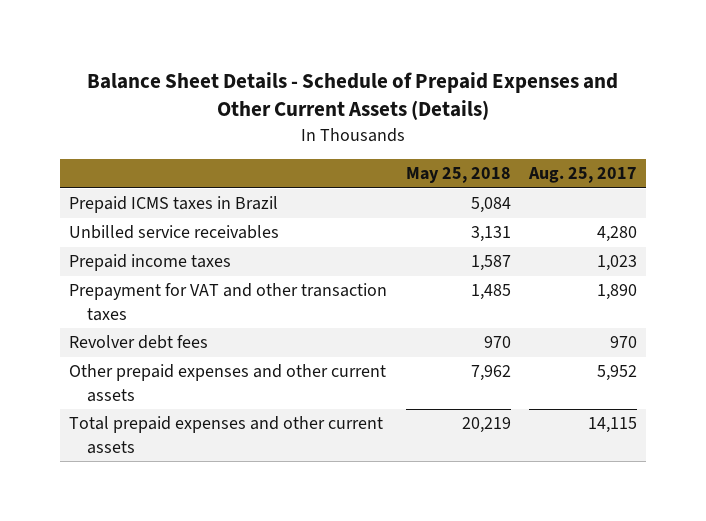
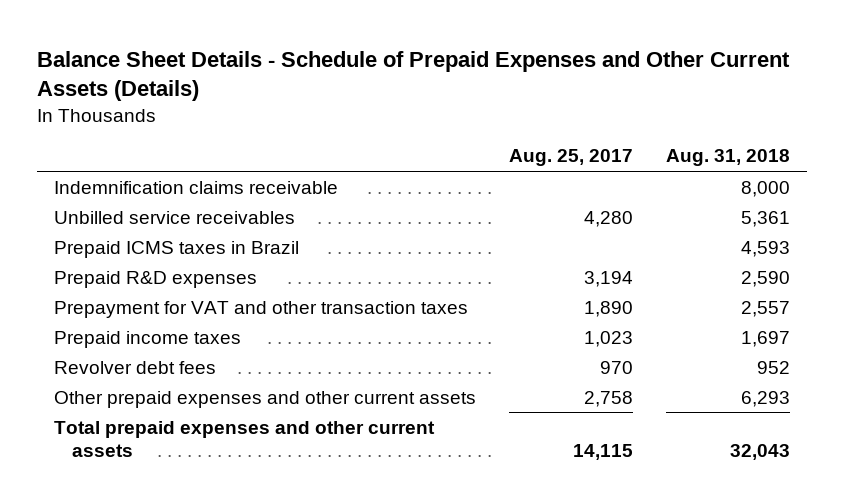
[405,167,511,184] May 25, 2018 -> none
none -> [666,149,791,167] Aug. 31, 2018
none -> [53,180,338,194] Indemnification claims receivable
[69,196,279,214] Prepaid ICMS taxes in Brazil -> [53,240,299,258] Prepaid ICMS taxes in Brazil
none -> [53,270,257,288] Prepaid R&D expenses
[69,254,232,272] Prepaid income taxes -> [53,330,241,348] Prepaid income taxes
[597,365,638,382] 5,952 -> [583,390,633,407] 2,758

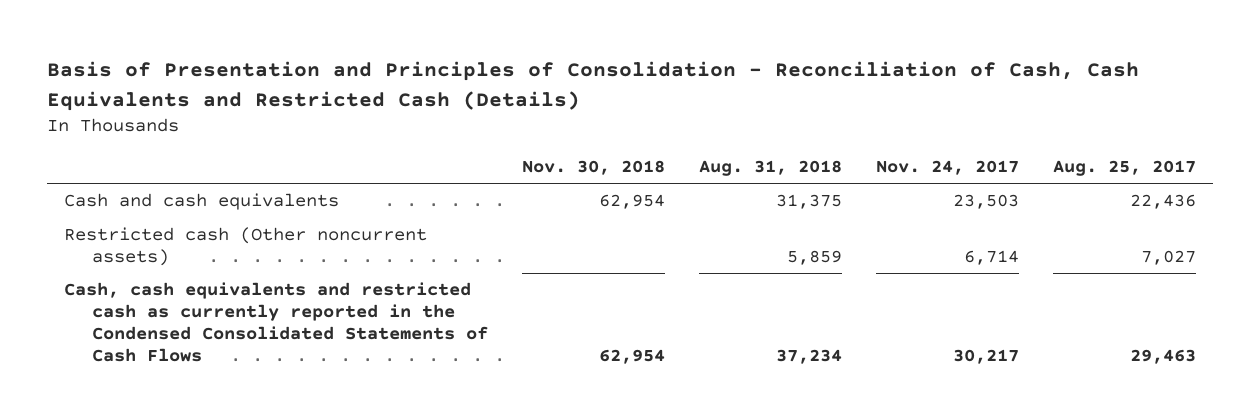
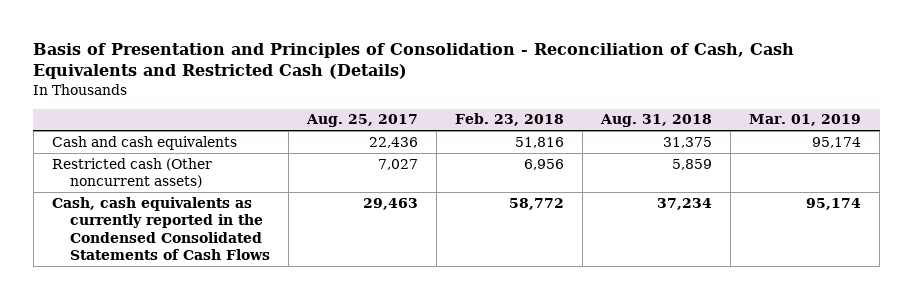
[521,160,665,176] Nov. 30, 2018 -> none
[875,160,1019,176] Nov. 24, 2017 -> none
none -> [454,113,564,127] Feb. 23, 2018
none -> [749,114,862,127] Mar. 01, 2019
[64,282,488,362] Cash, cash equivalents and restricted cash as currently reported in the Condensed Consolidated Statements of Cash Flows -> [51,196,270,261] Cash, cash equivalents as currently reported in the Condensed Consolidated Statements of Cash Flows

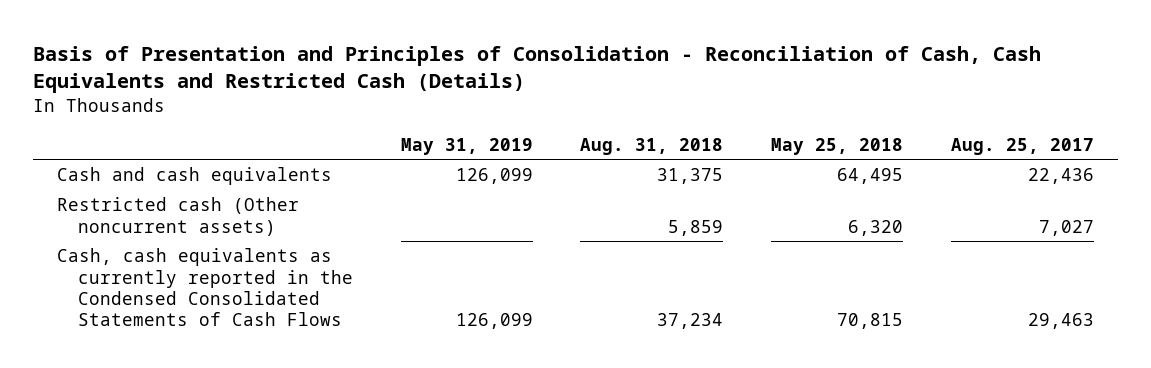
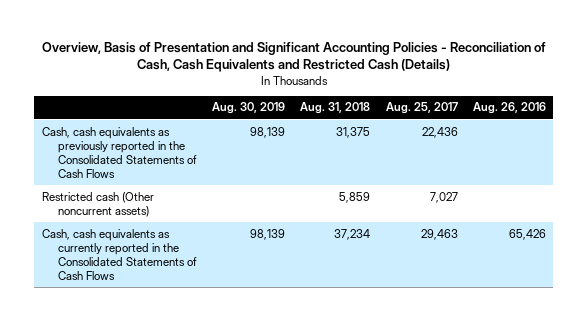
[33,45,1042,93] Basis of Presentation and Principles of Consolidation - Reconciliation of Cash, Cash Equivalents and Restricted Cash (Details) -> [41,41,546,73] Overview, Basis of Presentation and Significant Accounting Policies - Reconciliation of Cash, Cash Equivalents and Restricted Cash (Details)
[400,137,533,155] May 31, 2019 -> none
[771,137,904,155] May 25, 2018 -> none
none -> [211,102,285,115] Aug. 30, 2019
none -> [472,102,546,115] Aug. 26, 2016
[57,167,333,186] Cash and cash equivalents -> [42,126,197,179] Cash, cash equivalents as previously reported in the Consolidated Statements of Cash Flows
[57,248,354,326] Cash, cash equivalents as currently reported in the Condensed Consolidated Statements of Cash Flows -> [42,228,197,281] Cash, cash equivalents as currently reported in the Consolidated Statements of Cash Flows

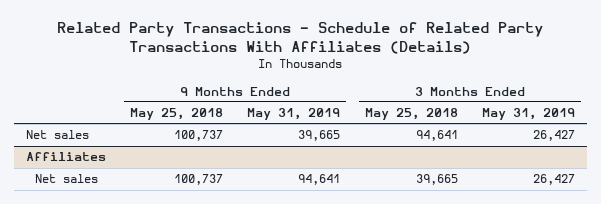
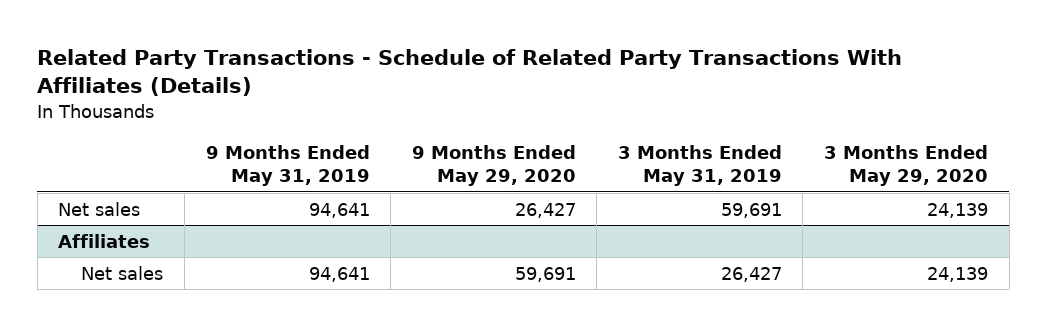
[130,108,224,121] May 25, 2018 -> none
[364,108,458,121] May 25, 2018 -> none
none -> [411,144,576,187] 9 Months Ended May 29, 2020
none -> [824,144,989,187] 3 Months Ended May 29, 2020
[298,130,341,142] 39,665 -> [308,202,370,218] 94,641
[532,130,575,142] 26,427 -> [720,202,782,218] 59,691

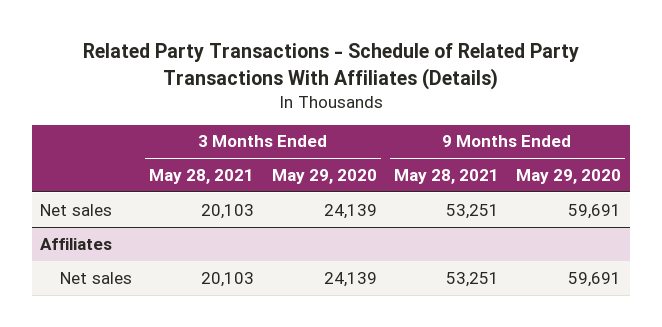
[205,144,370,187] 9 Months Ended May 31, 2019 -> none
[617,144,782,187] 3 Months Ended May 31, 2019 -> none
none -> [149,169,255,185] May 28, 2021
none -> [393,169,499,185] May 28, 2021
[514,202,576,218] 26,427 -> [568,203,622,219] 59,691

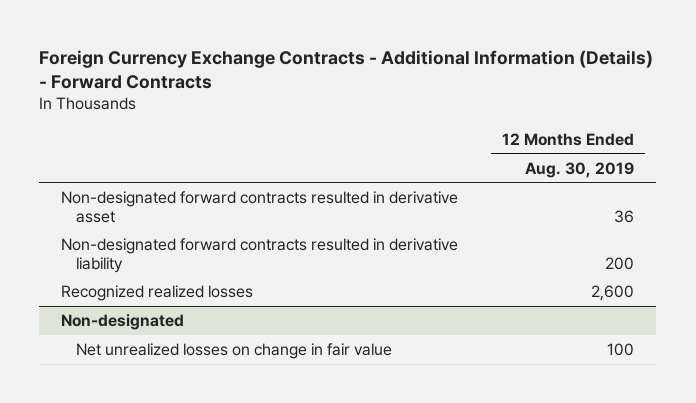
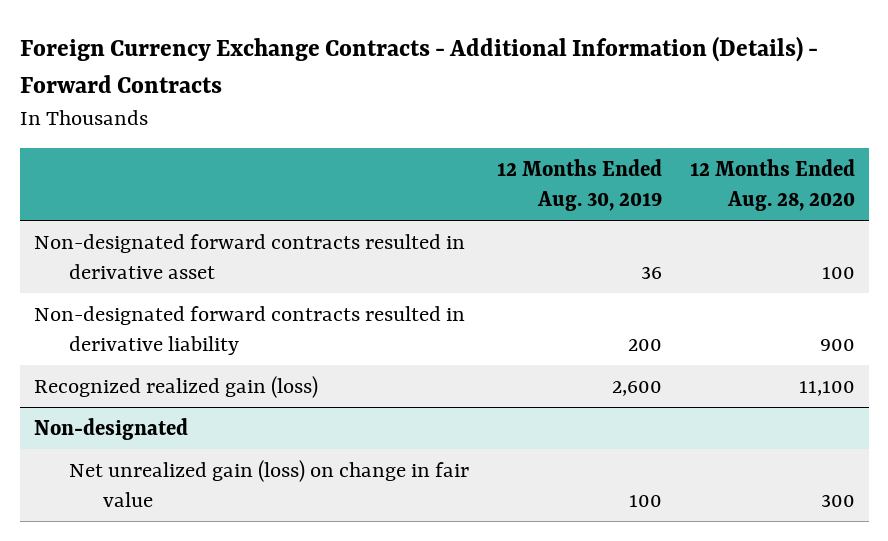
none -> [689,159,855,212] 12 Months Ended Aug. 28, 2020
[61,284,254,301] Recognized realized losses -> [33,375,318,398] Recognized realized gain (loss)
[76,342,393,359] Net unrealized losses on change in fair value -> [68,459,469,507] Net unrealized gain (loss) on change in fair value

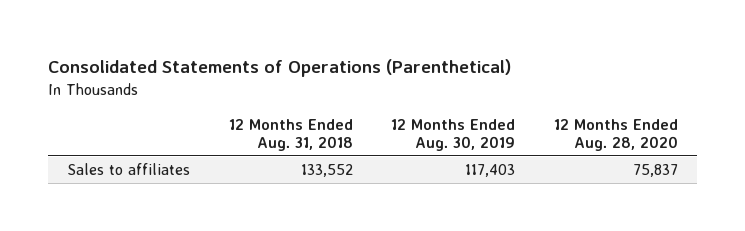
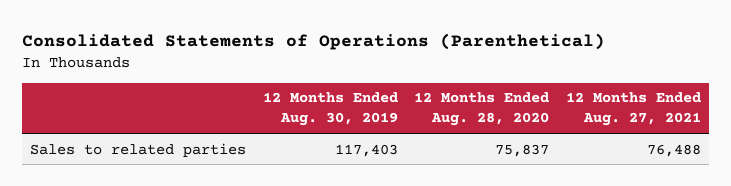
[228,118,353,152] 12 Months Ended Aug. 31, 2018 -> none
none -> [566,92,702,127] 12 Months Ended Aug. 27, 2021
[67,163,191,176] Sales to affiliates -> [29,142,246,157] Sales to related parties

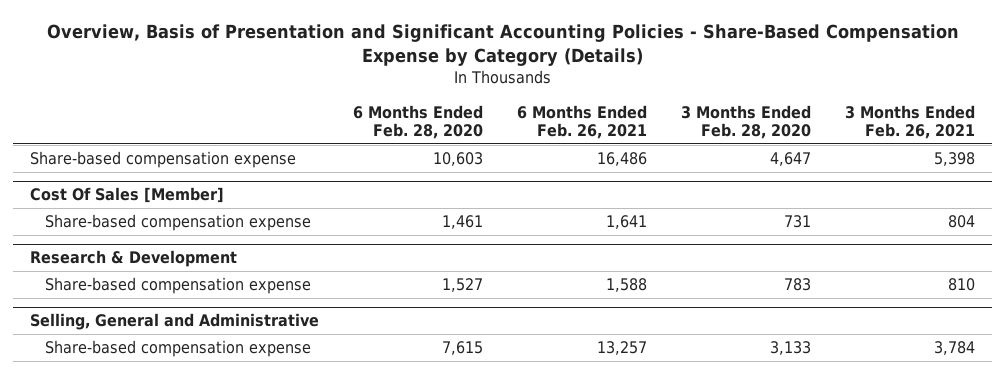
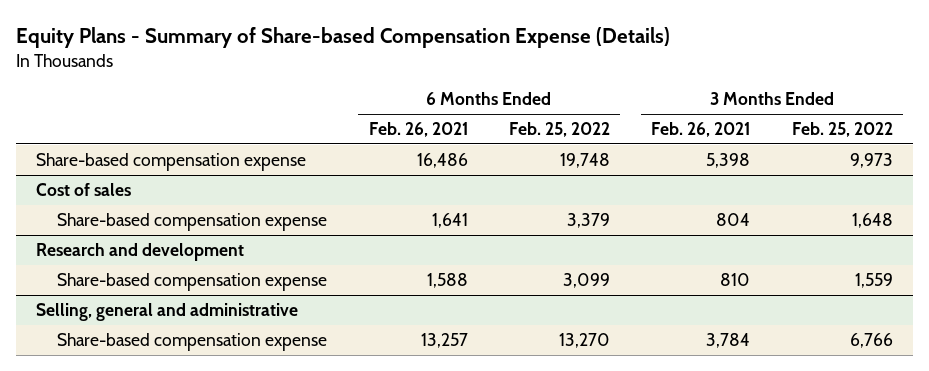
[46,23,959,67] Overview, Basis of Presentation and Significant Accounting Policies - Share-Based Compensation Expense by Category (Details) -> [15,26,670,48] Equity Plans - Summary of Share-based Compensation Expense (Details)
[353,104,484,140] 6 Months Ended Feb. 28, 2020 -> none
[680,104,811,140] 3 Months Ended Feb. 28, 2020 -> none
none -> [508,122,610,138] Feb. 25, 2022
none -> [791,122,893,138] Feb. 25, 2022
[30,187,225,204] Cost Of Sales [Member] -> [36,183,132,197] Cost of sales
[30,250,238,268] Research & Development -> [36,243,245,262] Research and development
[30,313,320,331] Selling, General and Administrative -> [36,303,299,322] Selling, general and administrative

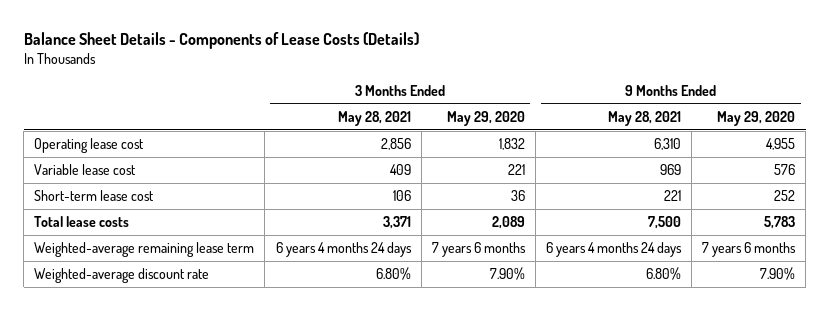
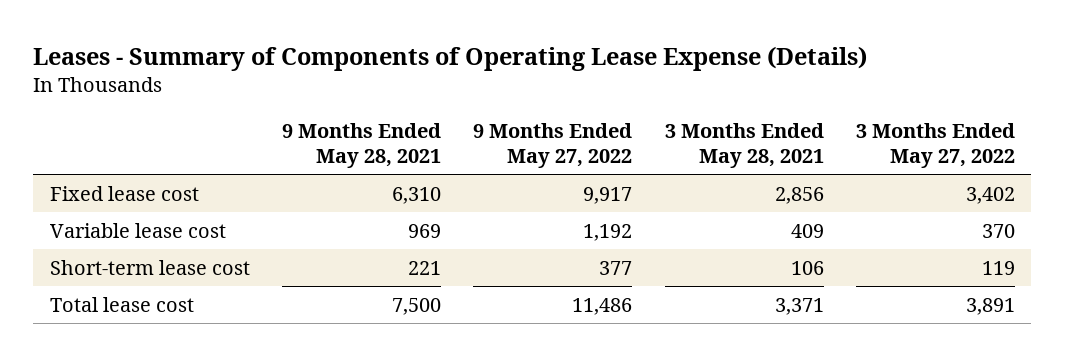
[23,32,419,50] Balance Sheet Details - Components of Lease Costs (Details) -> [33,45,868,71] Leases - Summary of Components of Operating Lease Expense (Details)
[446,110,525,126] May 29, 2020 -> none
[717,110,796,126] May 29, 2020 -> none
none -> [473,123,633,169] 9 Months Ended May 27, 2022
none -> [856,123,1016,169] 3 Months Ended May 27, 2022
[34,137,145,153] Operating lease cost -> [49,185,199,201] Fixed lease cost
[34,241,255,257] Weighted-average remaining lease term -> none
[34,267,210,283] Weighted-average discount rate -> none
[34,215,130,227] Total lease costs -> [49,296,194,312] Total lease cost

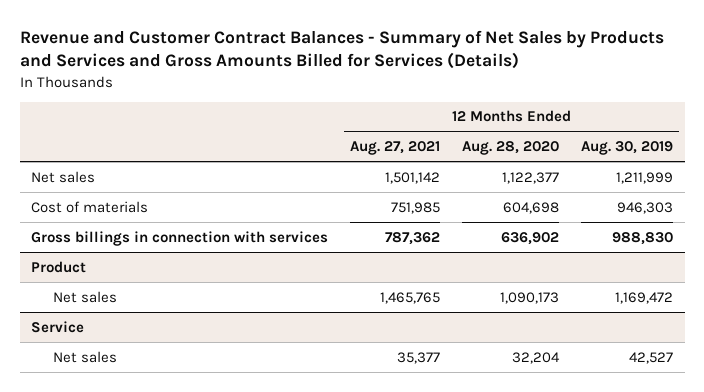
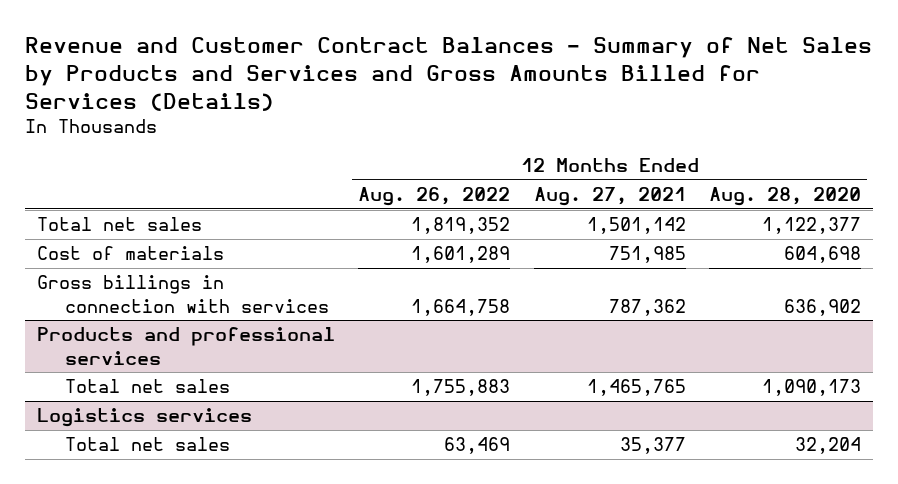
[581,141,674,156] Aug. 30, 2019 -> none
none -> [358,187,511,207] Aug. 26, 2022
[30,170,95,183] Net sales -> [36,217,202,232] Total net sales
[30,260,86,273] Product -> [36,327,335,365] Products and professional services
[53,290,118,303] Net sales -> [64,379,230,394] Total net sales
[30,320,84,333] Service -> [36,408,252,428] Logistics services
[53,350,118,363] Net sales -> [64,437,230,452] Total net sales

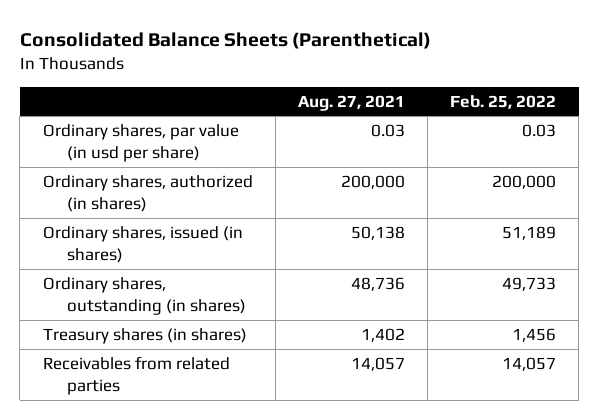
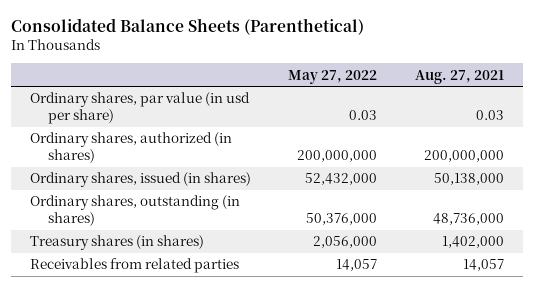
[450,94,557,109] Feb. 25, 2022 -> none
none -> [288,69,378,84] May 27, 2022
[340,175,405,190] 200,000 -> [423,150,504,163] 200,000,000
[350,226,405,241] 50,138 -> [433,173,504,186] 50,138,000
[350,277,405,292] 48,736 -> [432,213,504,226] 48,736,000
[360,328,405,343] 1,402 -> [441,236,504,249] 1,402,000

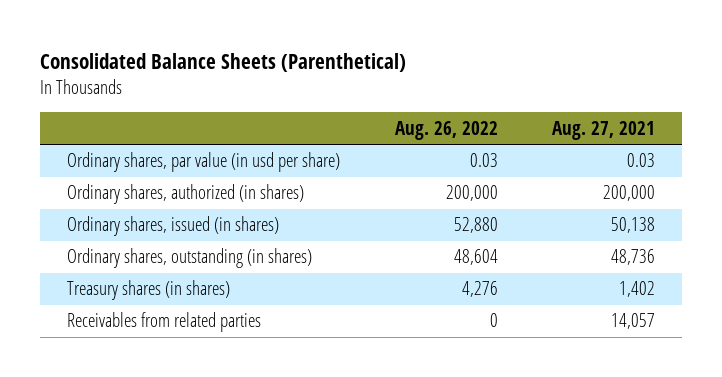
[288,69,378,84] May 27, 2022 -> none
none -> [394,120,498,140] Aug. 26, 2022
[423,150,504,163] 200,000,000 -> [603,185,656,202] 200,000
[433,173,504,186] 50,138,000 -> [611,217,656,234] 50,138
[432,213,504,226] 48,736,000 -> [611,249,656,266] 48,736
[441,236,504,249] 1,402,000 -> [619,281,656,298] 1,402

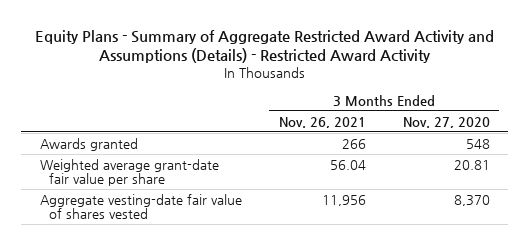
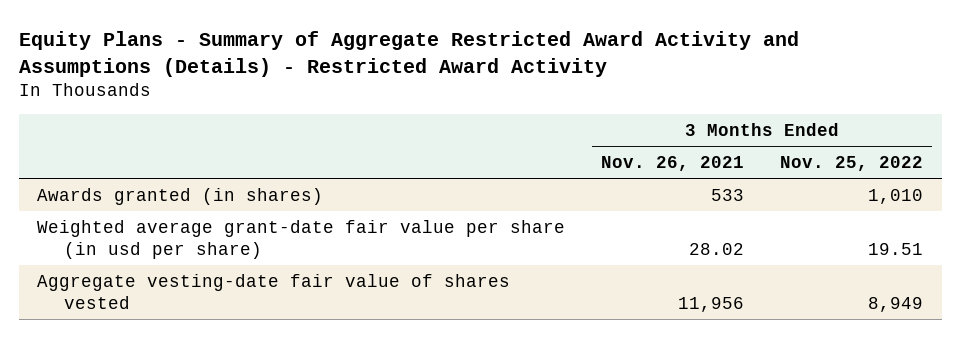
[402,116,490,128] Nov. 27, 2020 -> none
none -> [780,156,924,172] Nov. 25, 2022
[39,137,138,151] Awards granted -> [36,187,323,205] Awards granted (in shares)
[341,138,366,149] 266 -> [711,188,745,201] 533
[39,158,219,187] Weighted average grant-date fair value per share -> [36,219,565,259] Weighted average grant-date fair value per share (in usd per share)
[329,159,366,170] 56.04 -> [689,242,745,255] 28.02

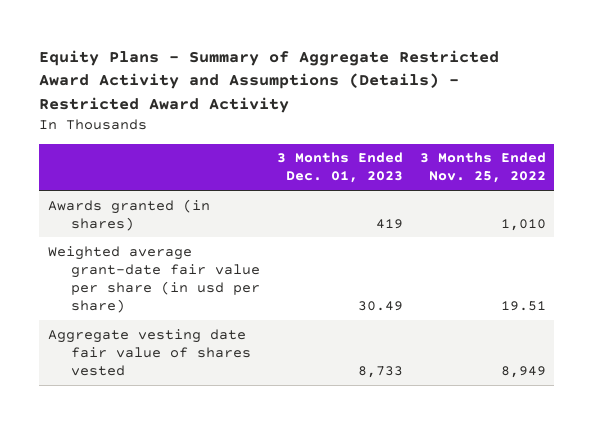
[601,156,745,172] Nov. 26, 2021 -> none
none -> [276,152,403,184] 3 Months Ended Dec. 01, 2023
[36,273,510,309] Aggregate vesting-date fair value of shares vested -> [47,328,251,376] Aggregate vesting date fair value of shares vested

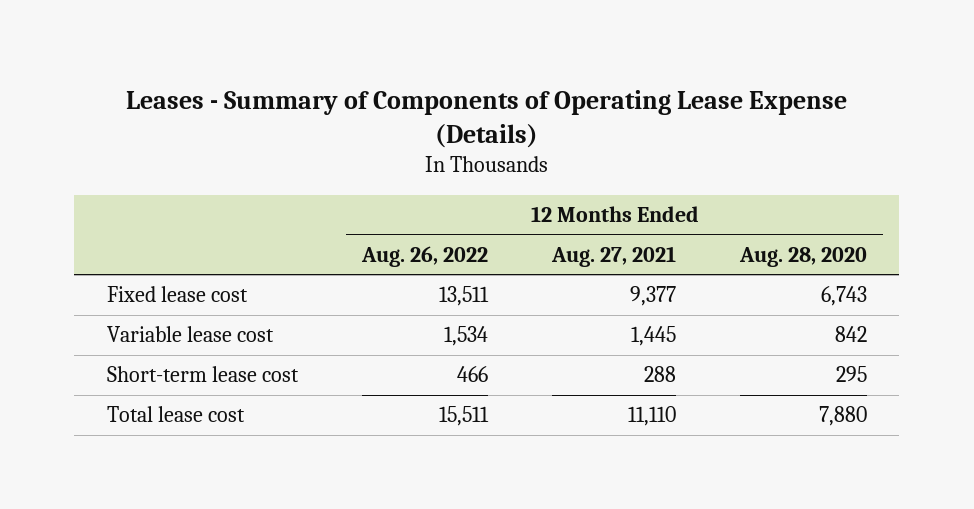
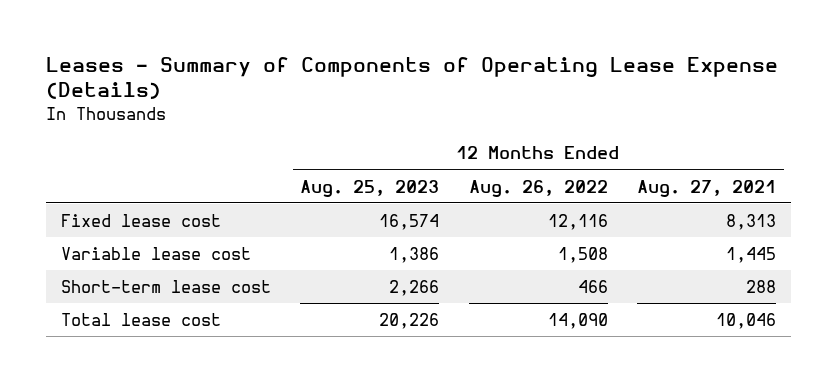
[739,246,868,267] Aug. 28, 2020 -> none
none -> [300,179,440,197] Aug. 25, 2023
[438,286,489,307] 13,511 -> [547,213,608,230] 12,116
[630,286,677,307] 9,377 -> [726,213,777,230] 8,313
[443,326,488,347] 1,534 -> [557,246,608,263] 1,508
[438,406,489,427] 15,511 -> [547,312,608,329] 14,090
[628,406,677,427] 11,110 -> [716,312,777,329] 10,046

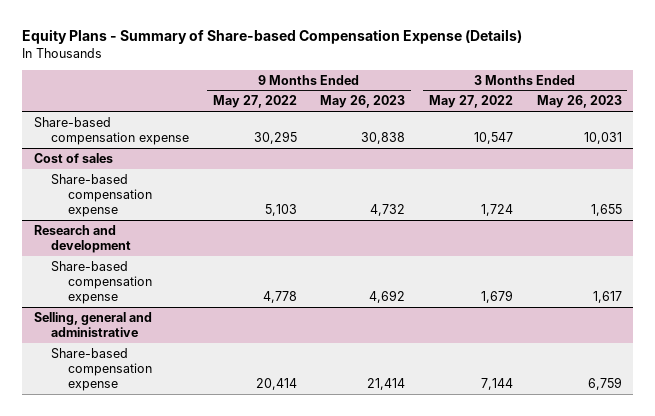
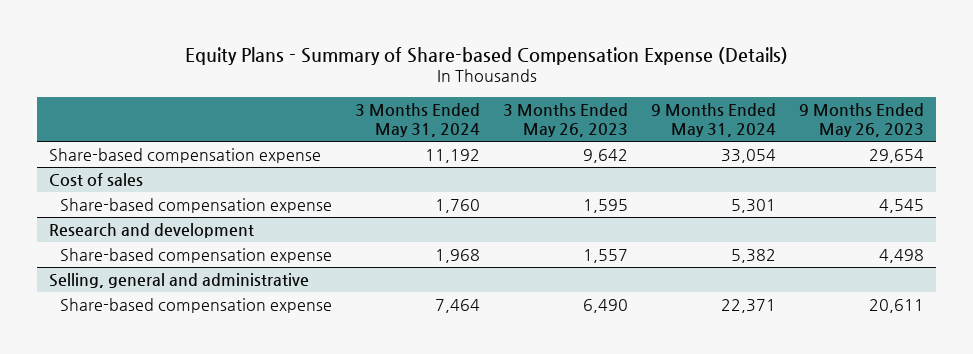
[212,95,297,109] May 27, 2022 -> none
[428,95,513,109] May 27, 2022 -> none
none -> [355,102,481,138] 3 Months Ended May 31, 2024
none -> [651,102,777,138] 9 Months Ended May 31, 2024
[361,131,406,144] 30,838 -> [869,148,925,163] 29,654
[583,131,622,144] 10,031 -> [583,148,629,163] 9,642
[370,204,406,217] 4,732 -> [879,198,925,213] 4,545
[590,204,622,217] 1,655 -> [583,198,629,213] 1,595
[369,290,406,304] 4,692 -> [879,248,925,263] 4,498
[592,291,622,304] 1,617 -> [583,248,629,263] 1,557
[367,378,406,391] 21,414 -> [869,298,925,313] 20,611
[587,377,622,391] 6,759 -> [583,298,629,313] 6,490

